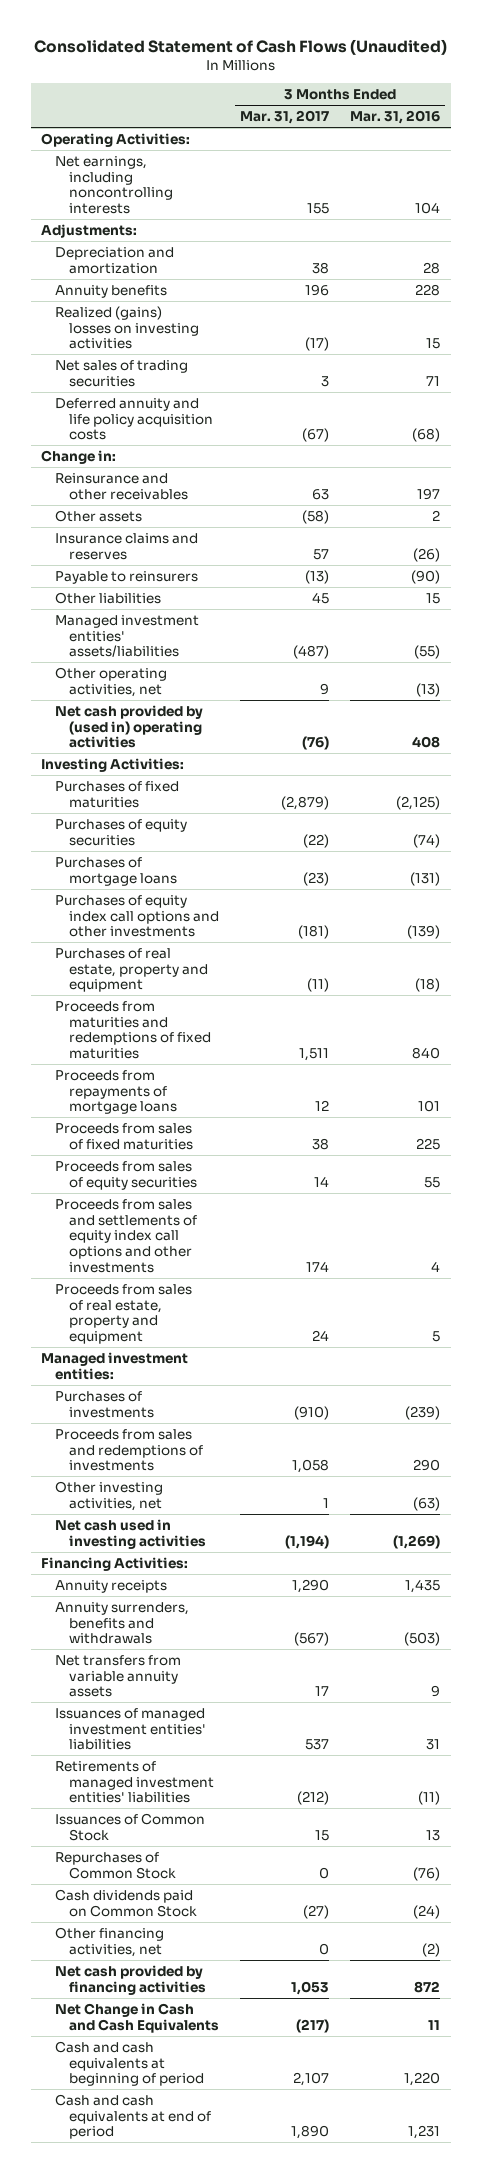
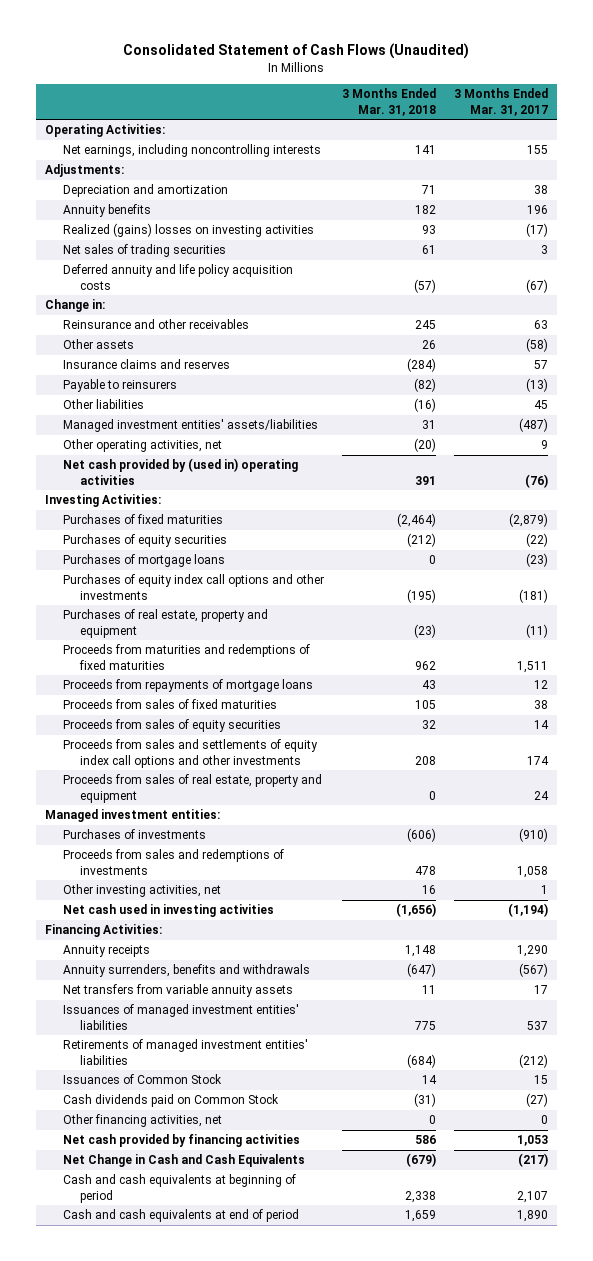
[350,109,441,124] Mar. 31, 2016 -> none
none -> [341,88,436,116] 3 Months Ended Mar. 31, 2018
[55,1851,177,1879] Repurchases of Common Stock -> none

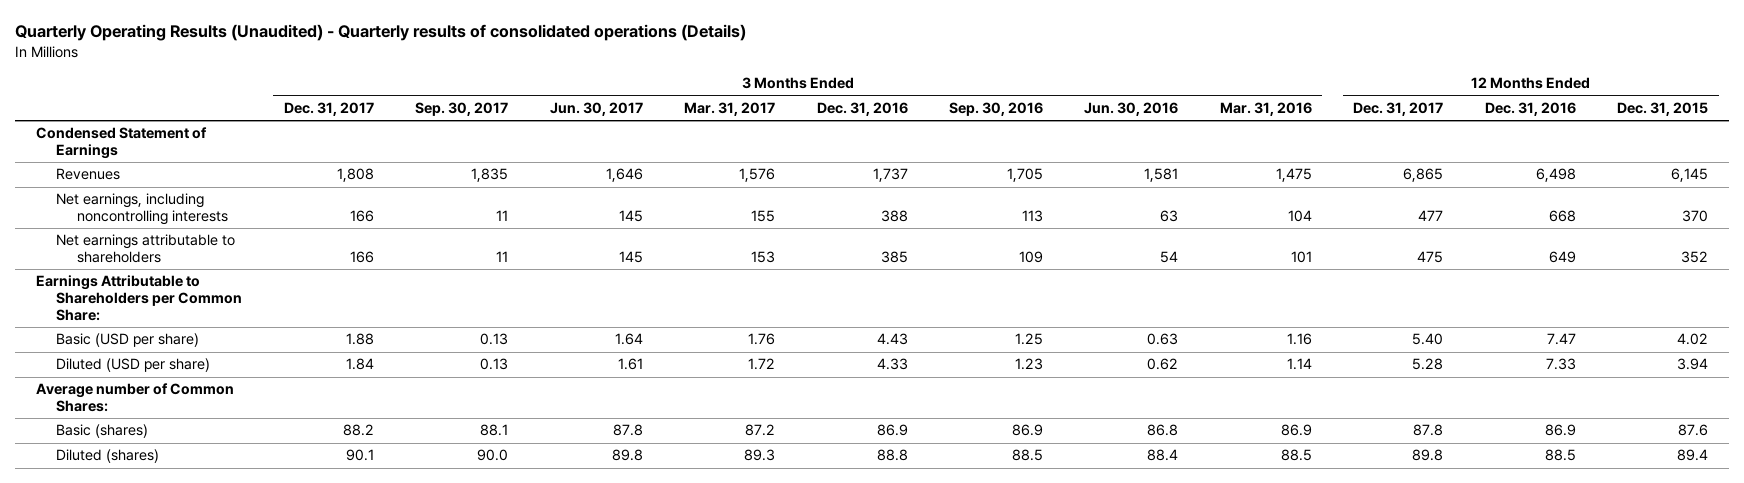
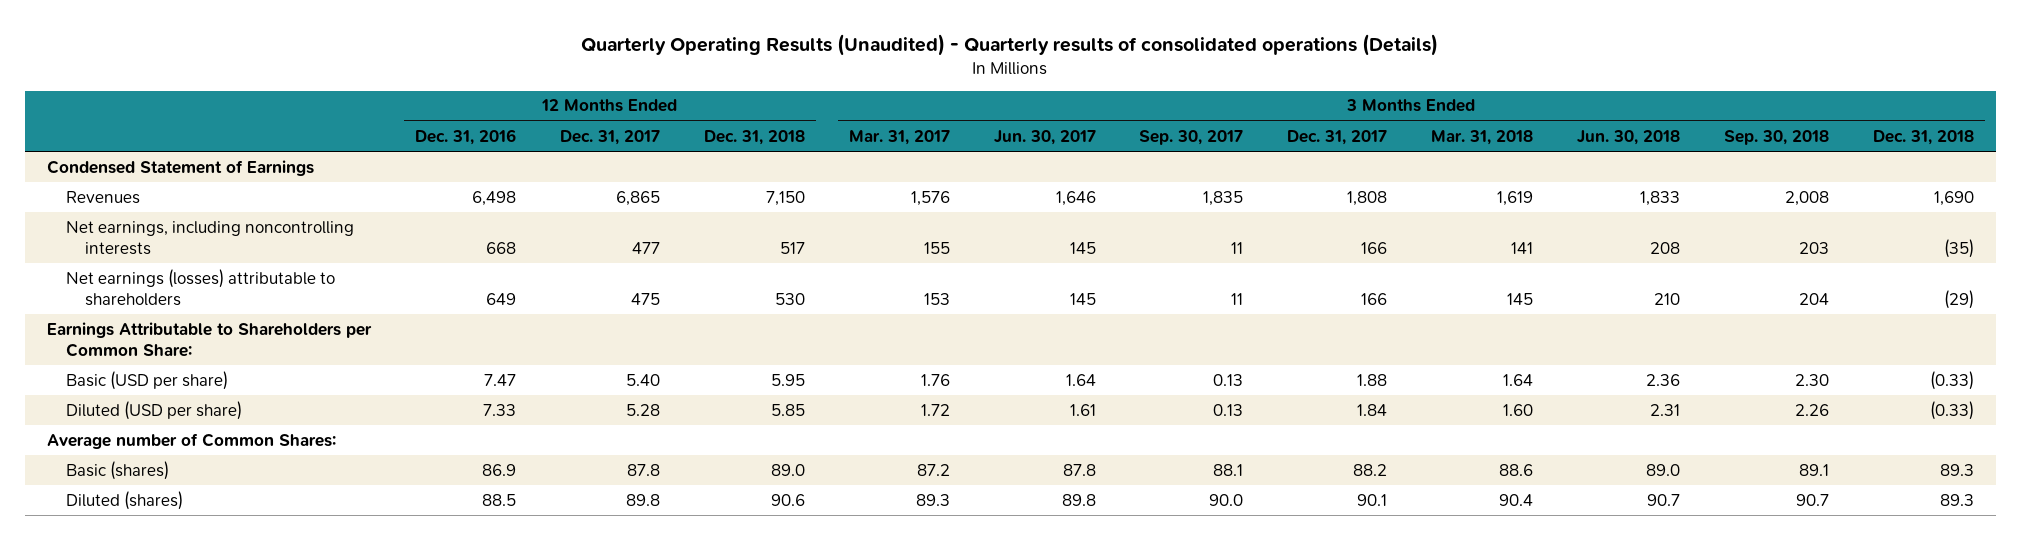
[816,102,908,117] Dec. 31, 2016 -> none
[948,102,1043,117] Sep. 30, 2016 -> none
[1084,102,1179,117] Jun. 30, 2016 -> none
[1219,102,1312,117] Mar. 31, 2016 -> none
[1617,102,1709,117] Dec. 31, 2015 -> none
none -> [703,129,805,145] Dec. 31, 2018
none -> [1431,129,1534,145] Mar. 31, 2018
none -> [1577,129,1681,145] Jun. 30, 2018
none -> [1723,129,1829,145] Sep. 30, 2018
none -> [1872,129,1974,145] Dec. 31, 2018
[56,234,236,264] Net earnings attributable to shareholders -> [65,268,335,306] Net earnings (losses) attributable to shareholders

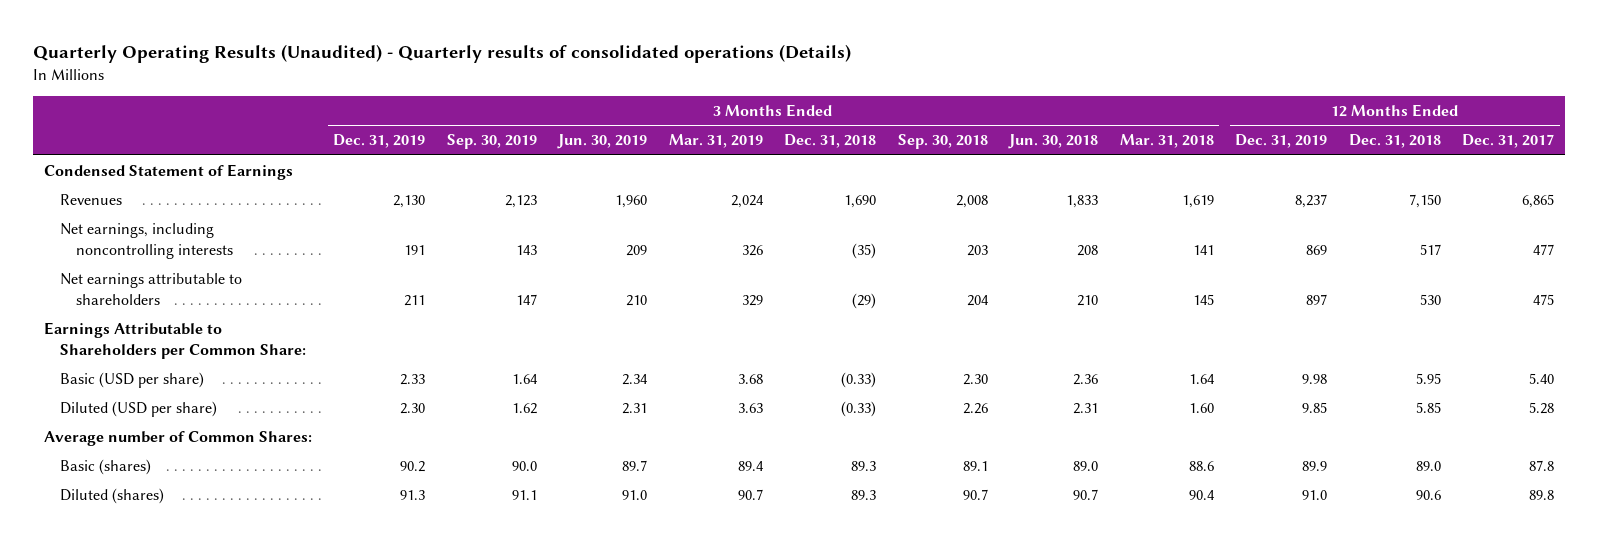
[414,128,516,145] Dec. 31, 2016 -> none
[848,129,950,145] Mar. 31, 2017 -> none
[993,129,1096,145] Jun. 30, 2017 -> none
[1139,129,1244,145] Sep. 30, 2017 -> none
[1287,129,1388,145] Dec. 31, 2017 -> none
none -> [333,134,426,149] Dec. 31, 2019
none -> [446,134,537,150] Sep. 30, 2019
none -> [557,134,648,150] Jun. 30, 2019
none -> [668,134,763,149] Mar. 31, 2019
none -> [1235,134,1328,149] Dec. 31, 2019
[65,268,335,306] Net earnings (losses) attributable to shareholders -> [59,272,242,305] Net earnings attributable to shareholders

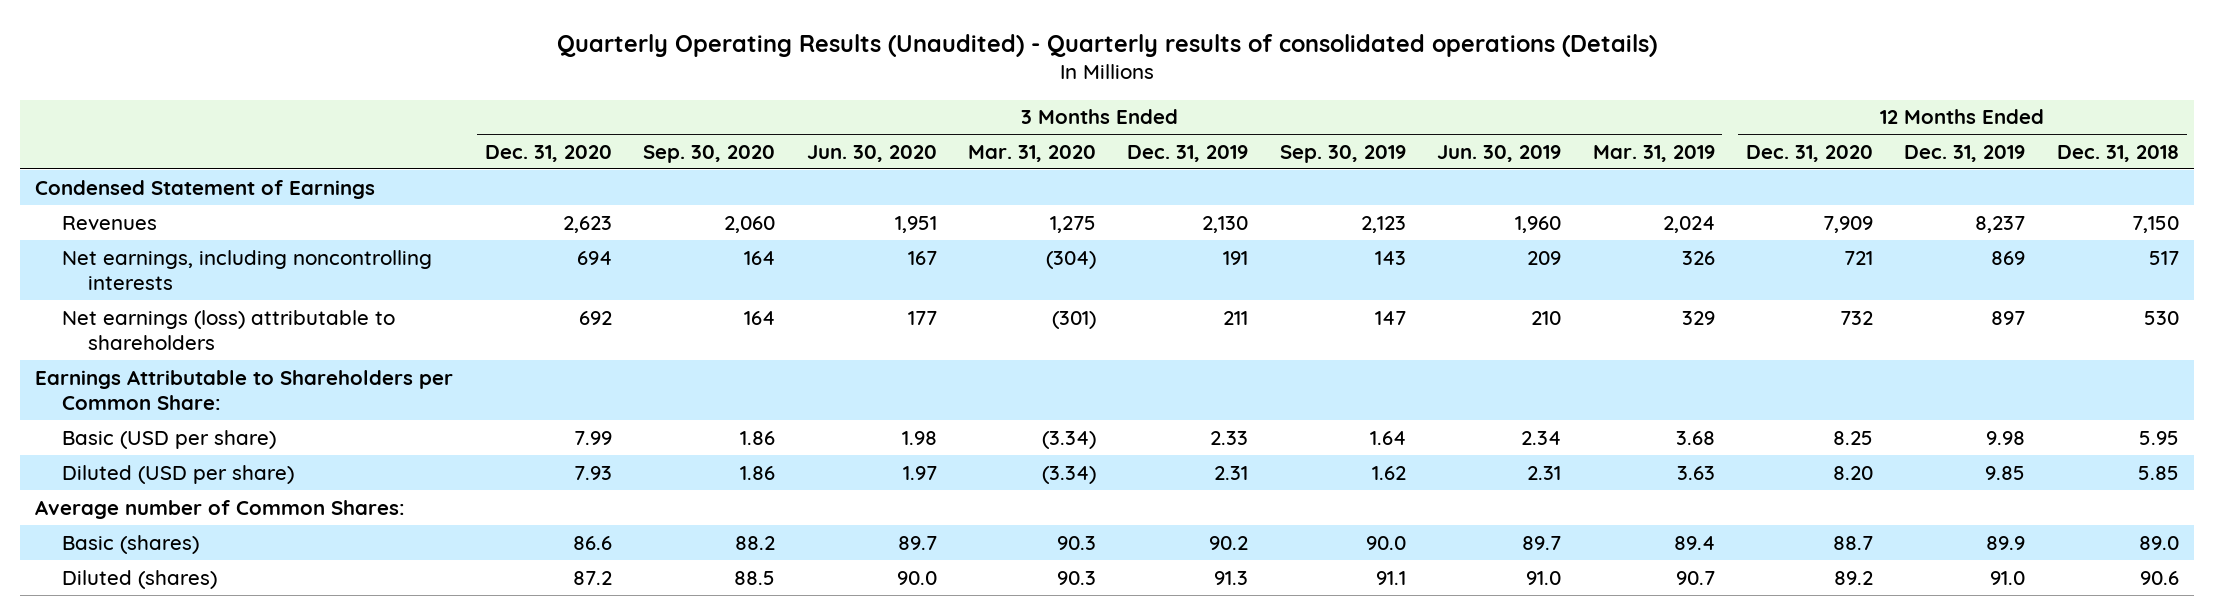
[784,134,877,149] Dec. 31, 2018 -> none
[897,134,988,150] Sep. 30, 2018 -> none
[1008,134,1099,150] Jun. 30, 2018 -> none
[1119,134,1214,149] Mar. 31, 2018 -> none
[1462,134,1555,149] Dec. 31, 2017 -> none
none -> [484,144,612,162] Dec. 31, 2020
none -> [643,144,776,163] Sep. 30, 2020
none -> [806,144,937,162] Jun. 30, 2020
none -> [967,144,1096,162] Mar. 31, 2020
none -> [1745,144,1873,162] Dec. 31, 2020
[59,272,242,305] Net earnings attributable to shareholders -> [61,309,395,350] Net earnings (loss) attributable to shareholders
[400,402,426,414] 2.30 -> [1214,465,1249,480] 2.31

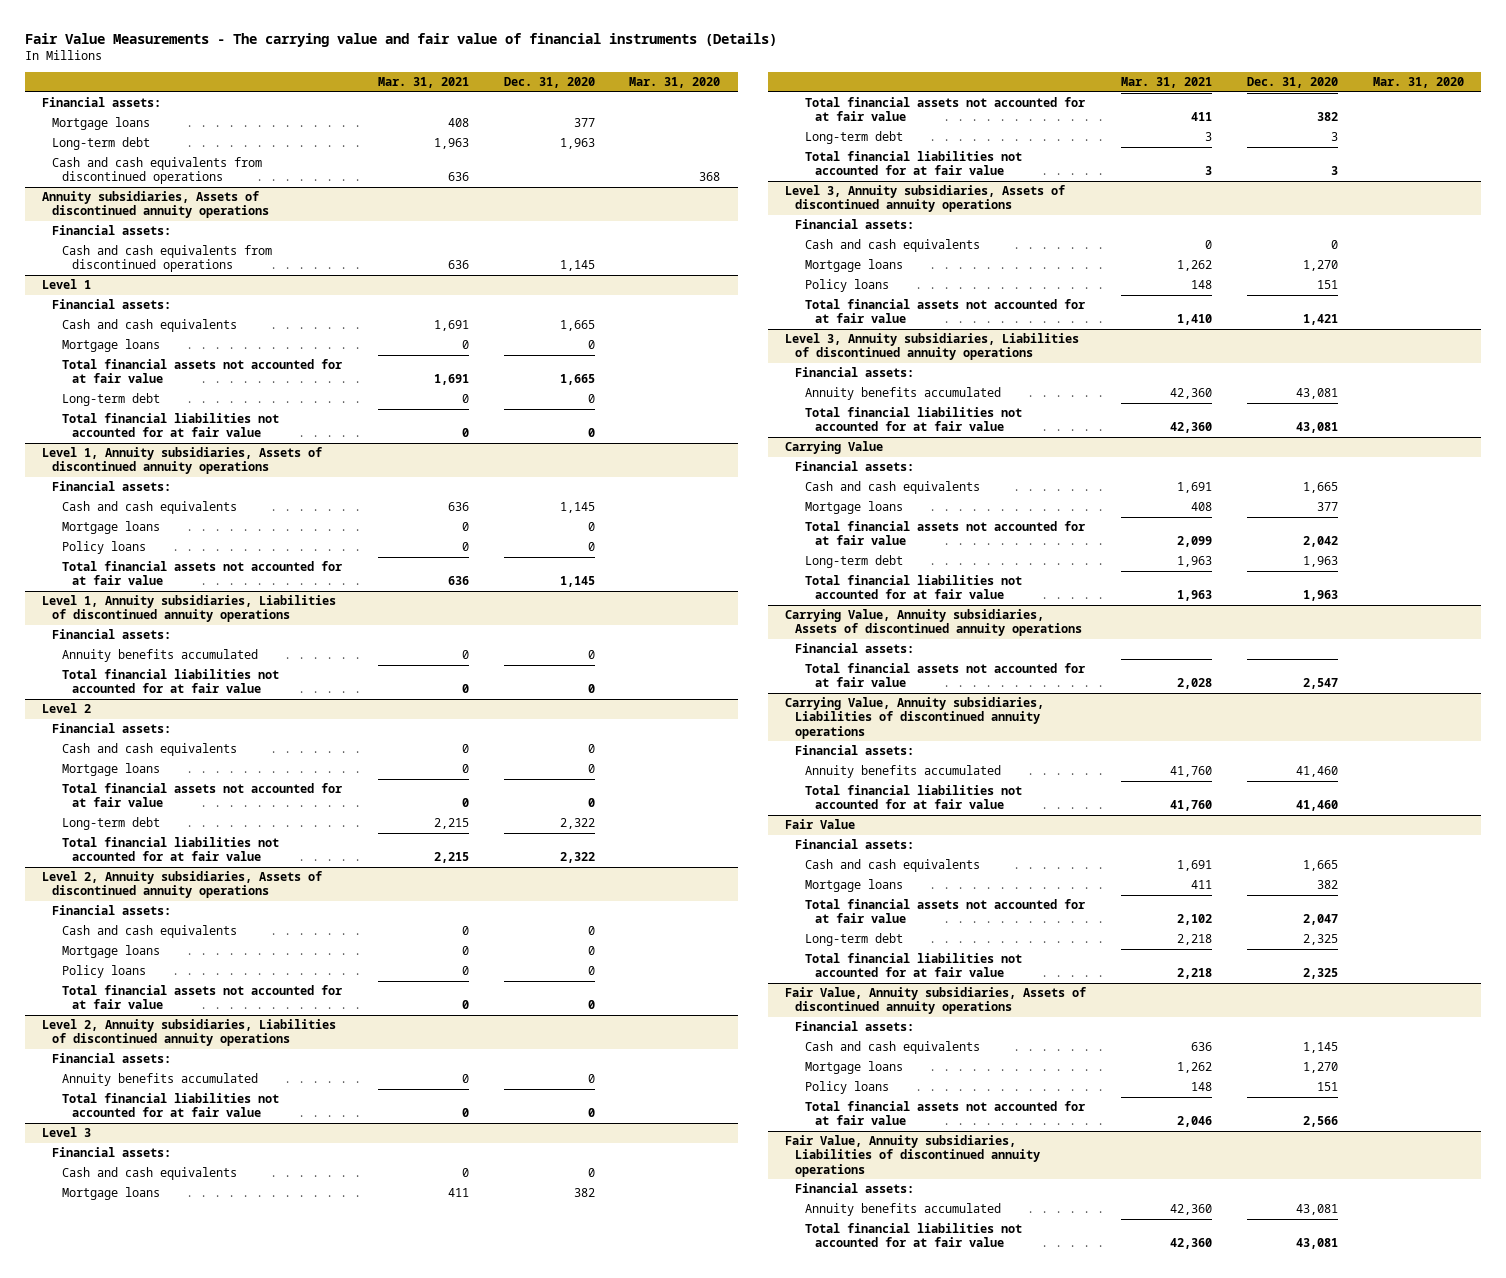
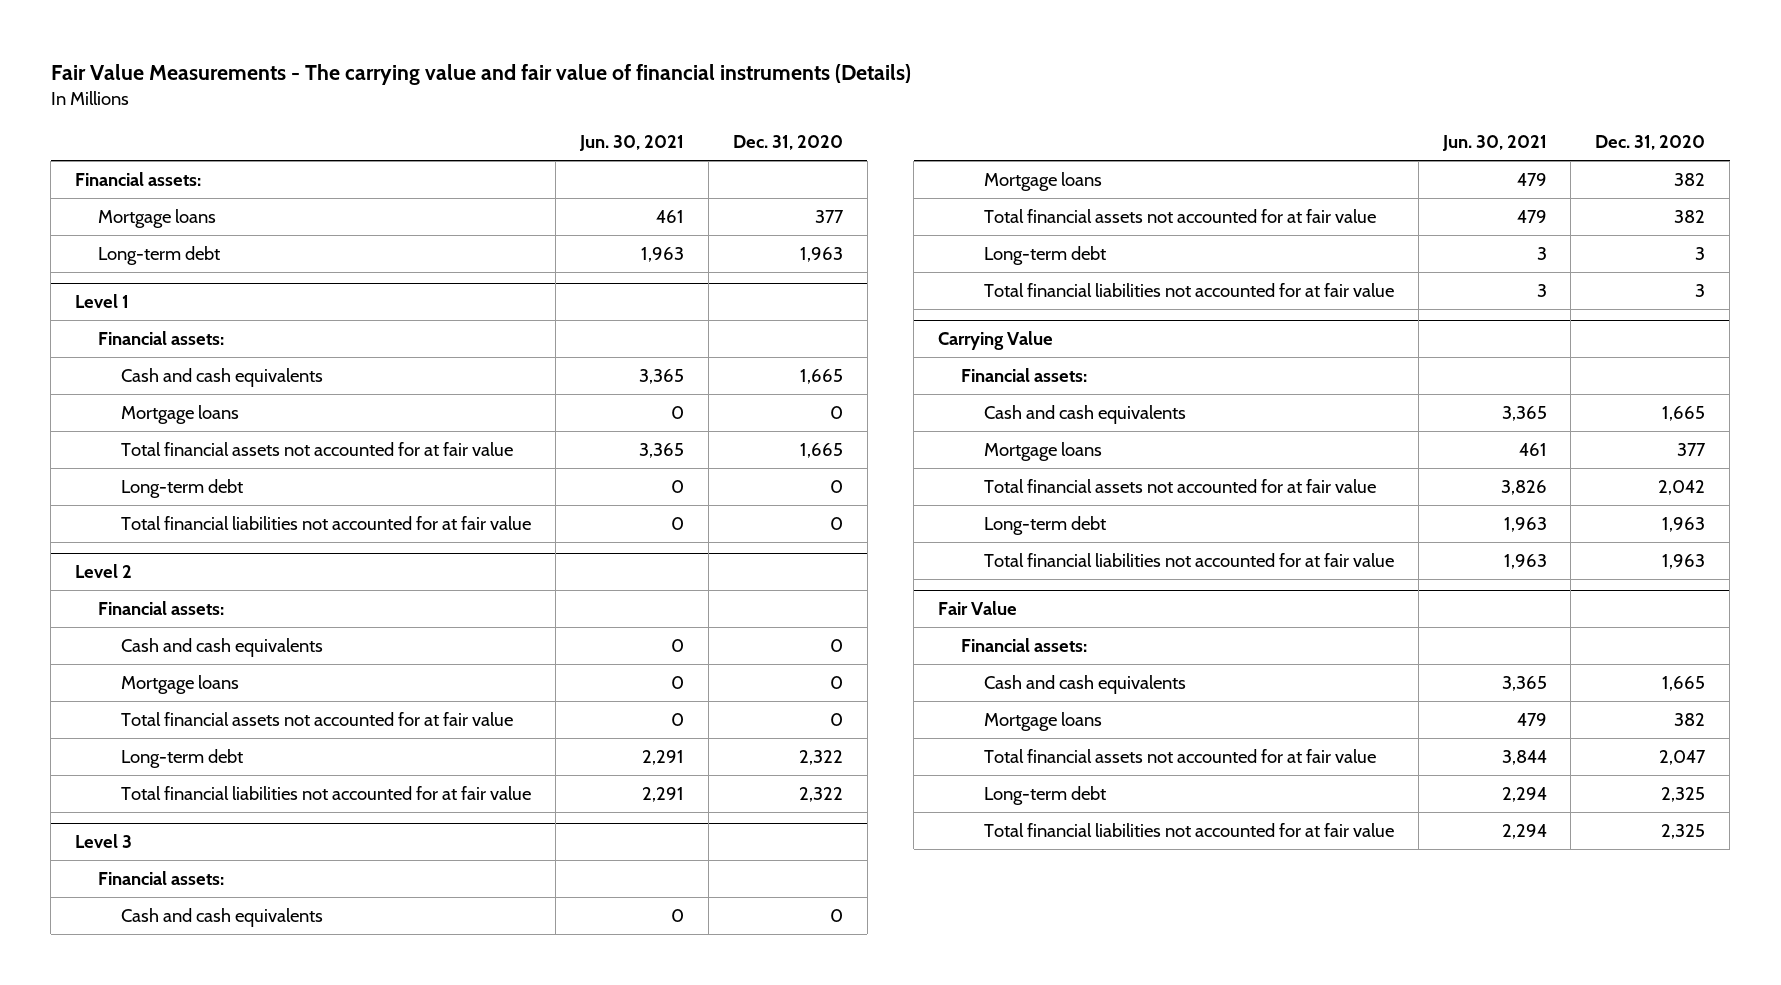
[377,77,469,89] Mar. 31, 2021 -> none
[629,77,721,89] Mar. 31, 2020 -> none
none -> [578,135,684,152] Jun. 30, 2021
[52,157,263,185] Cash and cash equivalents from discontinued operations -> none
[42,191,270,219] Annuity subsidiaries, Assets of discontinued annuity operations -> none
[52,225,172,236] Financial assets: -> none
[62,245,273,273] Cash and cash equivalents from discontinued operations -> none
[42,447,323,475] Level 1, Annuity subsidiaries, Assets of discontinued annuity operations -> none
[52,481,172,492] Financial assets: -> none
[62,501,238,515] Cash and cash equivalents -> none
[62,521,161,535] Mortgage loans -> none
[62,541,147,555] Policy loans -> none
[62,561,343,586] Total financial assets not accounted for at fair value -> none
[42,595,337,623] Level 1, Annuity subsidiaries, Liabilities of discontinued annuity operations -> none
[52,629,172,640] Financial assets: -> none
[62,649,259,663] Annuity benefits accumulated -> none
[62,669,280,694] Total financial liabilities not accounted for at fair value -> none
[42,871,323,899] Level 2, Annuity subsidiaries, Assets of discontinued annuity operations -> none
[52,905,172,916] Financial assets: -> none
[62,925,238,939] Cash and cash equivalents -> none
[62,945,161,959] Mortgage loans -> none
[62,965,147,979] Policy loans -> none
[62,985,343,1010] Total financial assets not accounted for at fair value -> none
[42,1019,337,1047] Level 2, Annuity subsidiaries, Liabilities of discontinued annuity operations -> none
[52,1053,172,1064] Financial assets: -> none
[62,1073,259,1087] Annuity benefits accumulated -> none
[62,1093,280,1118] Total financial liabilities not accounted for at fair value -> none
[785,185,1066,213] Level 3, Annuity subsidiaries, Assets of discontinued annuity operations -> none
[795,219,915,230] Financial assets: -> none
[805,239,981,253] Cash and cash equivalents -> none
[805,259,904,273] Mortgage loans -> none
[805,279,890,293] Policy loans -> none
[805,299,1086,324] Total financial assets not accounted for at fair value -> none
[785,333,1080,361] Level 3, Annuity subsidiaries, Liabilities of discontinued annuity operations -> none
[795,367,915,378] Financial assets: -> none
[805,387,1002,401] Annuity benefits accumulated -> none
[805,407,1023,432] Total financial liabilities not accounted for at fair value -> none
[785,609,1083,637] Carrying Value, Annuity subsidiaries, Assets of discontinued annuity operations -> none
[795,643,915,654] Financial assets: -> none
[805,663,1086,688] Total financial assets not accounted for at fair value -> none
[785,697,1045,739] Carrying Value, Annuity subsidiaries, Liabilities of discontinued annuity operations -> none
[795,745,915,756] Financial assets: -> none
[805,765,1002,779] Annuity benefits accumulated -> none
[805,785,1023,810] Total financial liabilities not accounted for at fair value -> none
[785,987,1087,1015] Fair Value, Annuity subsidiaries, Assets of discontinued annuity operations -> none
[795,1021,915,1032] Financial assets: -> none
[805,1041,981,1055] Cash and cash equivalents -> none
[805,1061,904,1075] Mortgage loans -> none
[805,1081,890,1095] Policy loans -> none
[805,1101,1086,1126] Total financial assets not accounted for at fair value -> none
[785,1135,1041,1177] Fair Value, Annuity subsidiaries, Liabilities of discontinued annuity operations -> none
[795,1183,915,1194] Financial assets: -> none
[805,1203,1002,1217] Annuity benefits accumulated -> none
[805,1223,1023,1248] Total financial liabilities not accounted for at fair value -> none

